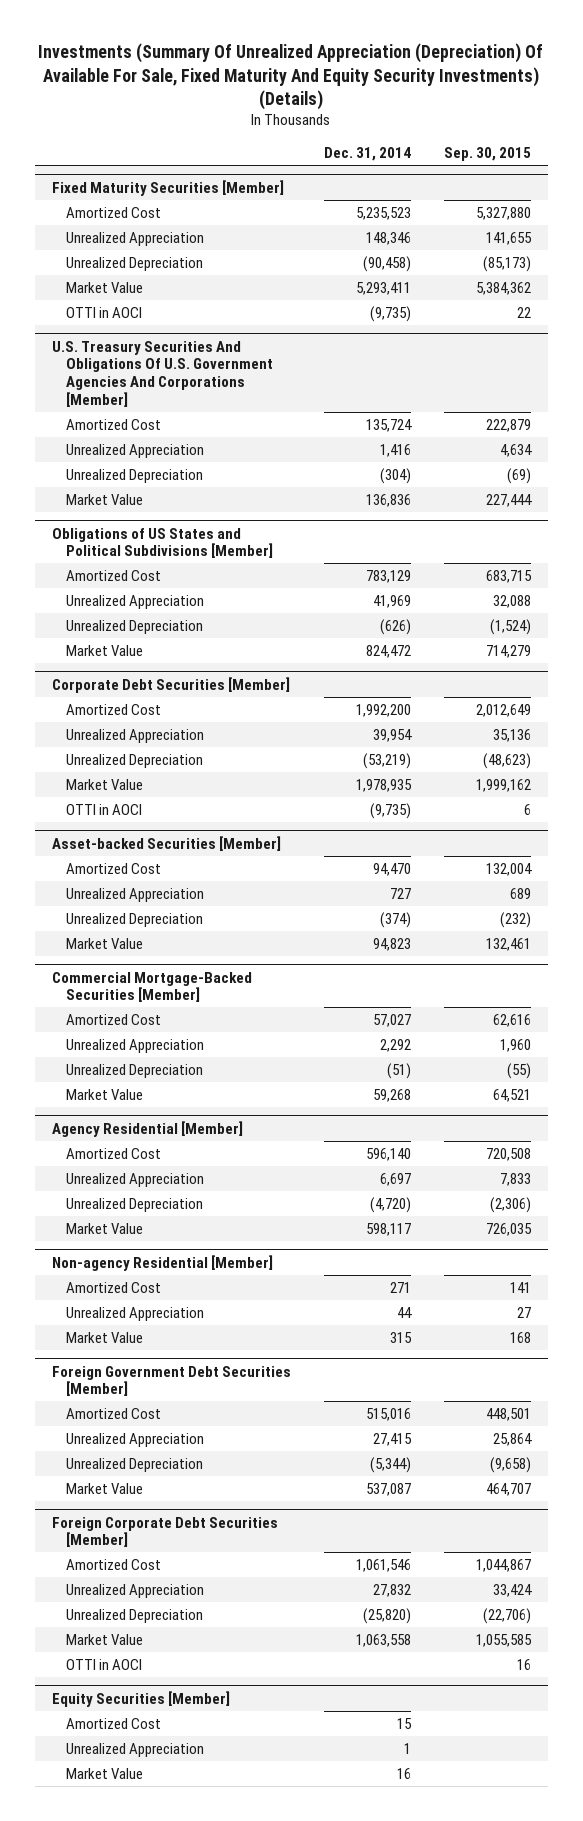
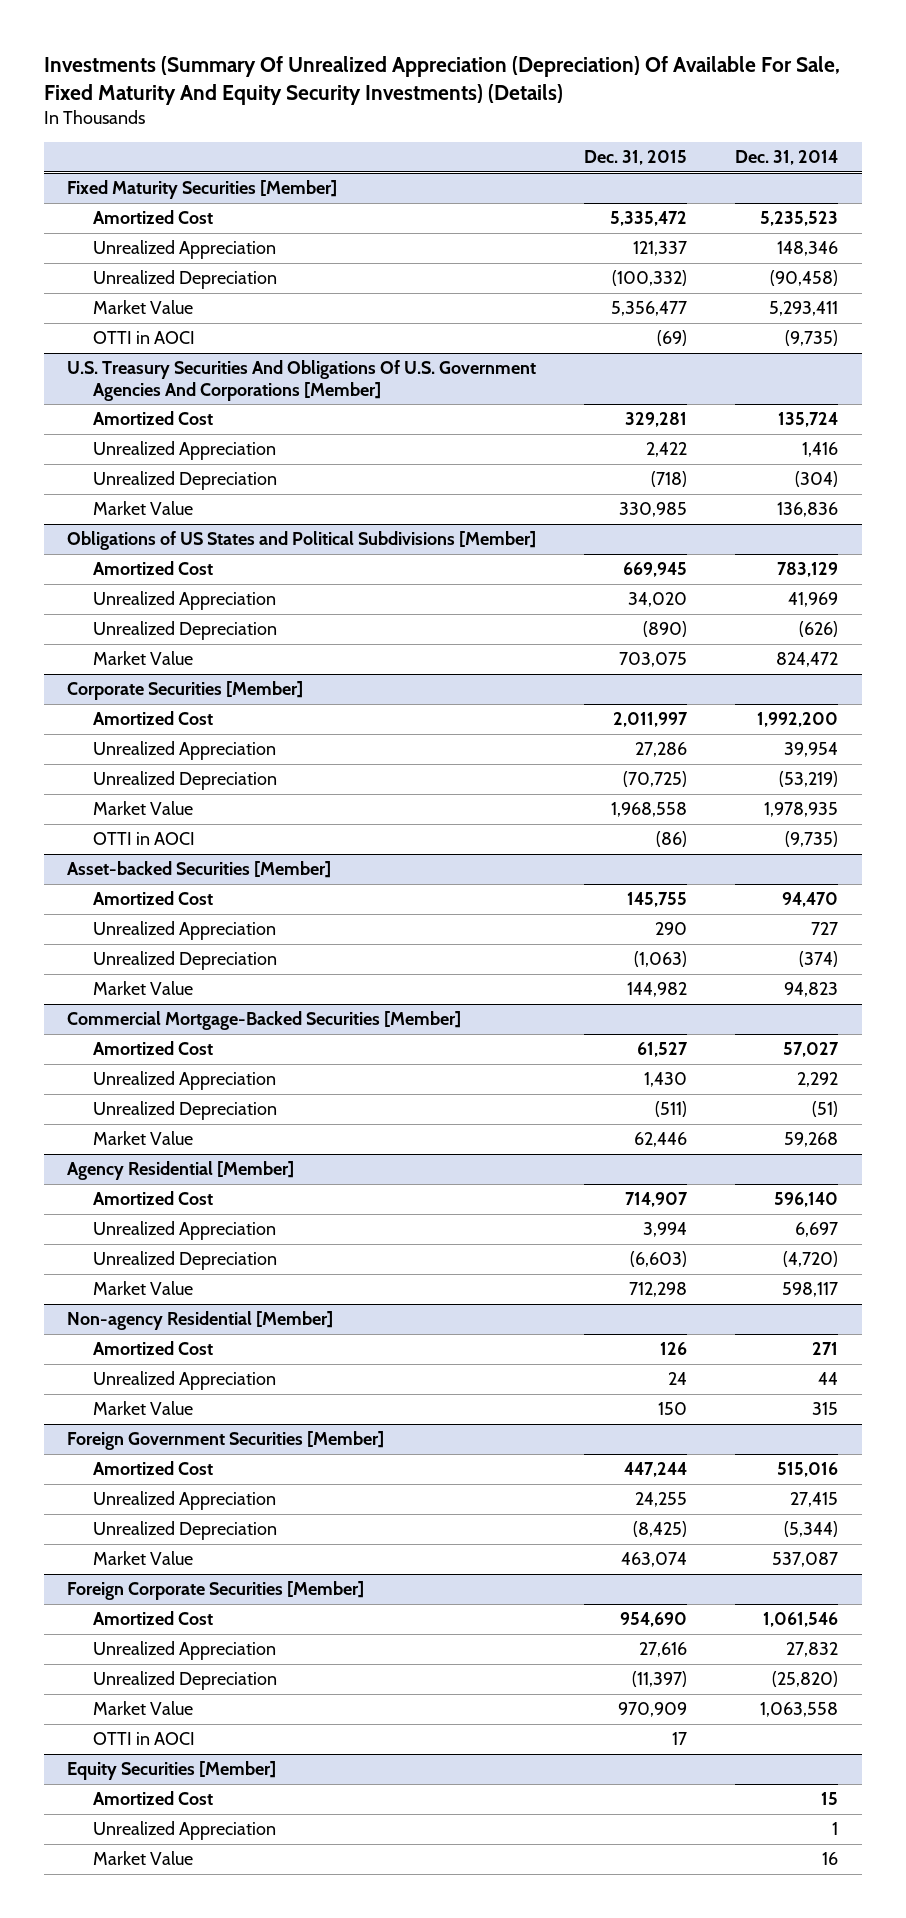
[444,147,532,162] Sep. 30, 2015 -> none
none -> [584,150,688,166] Dec. 31, 2015
[51,676,290,693] Corporate Debt Securities [Member] -> [67,681,304,701] Corporate Securities [Member]
[51,1365,291,1397] Foreign Government Debt Securities [Member] -> [67,1431,385,1451] Foreign Government Securities [Member]
[51,1516,278,1548] Foreign Corporate Debt Securities [Member] -> [67,1581,365,1601] Foreign Corporate Securities [Member]

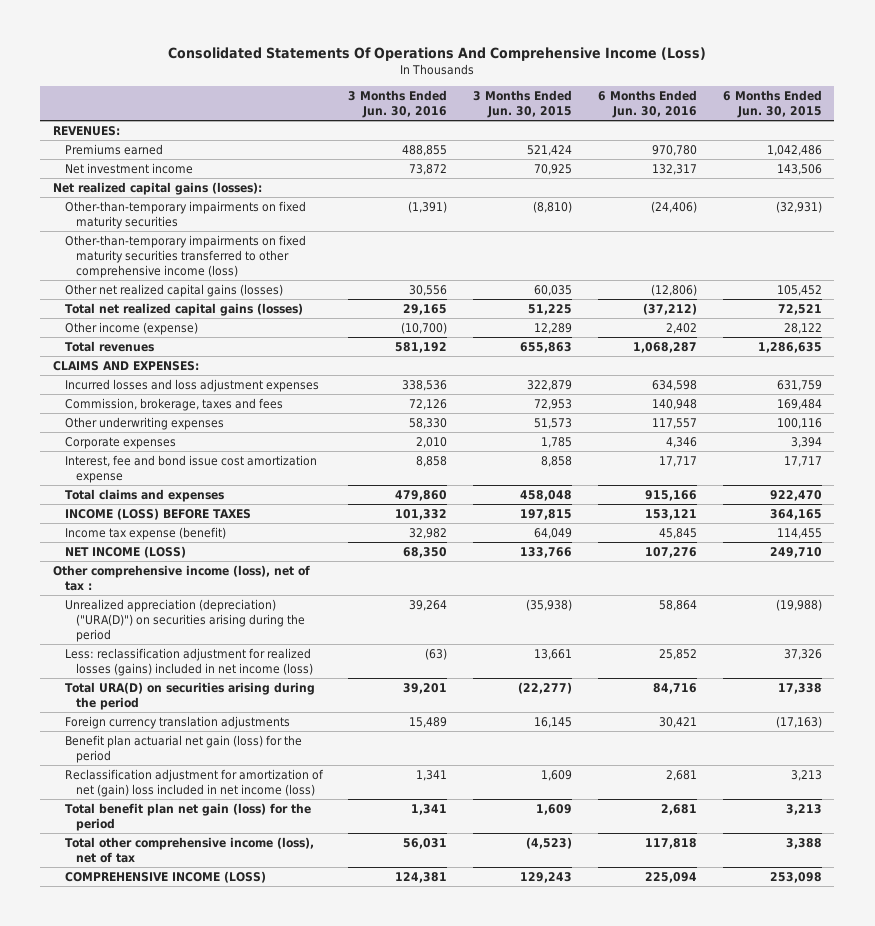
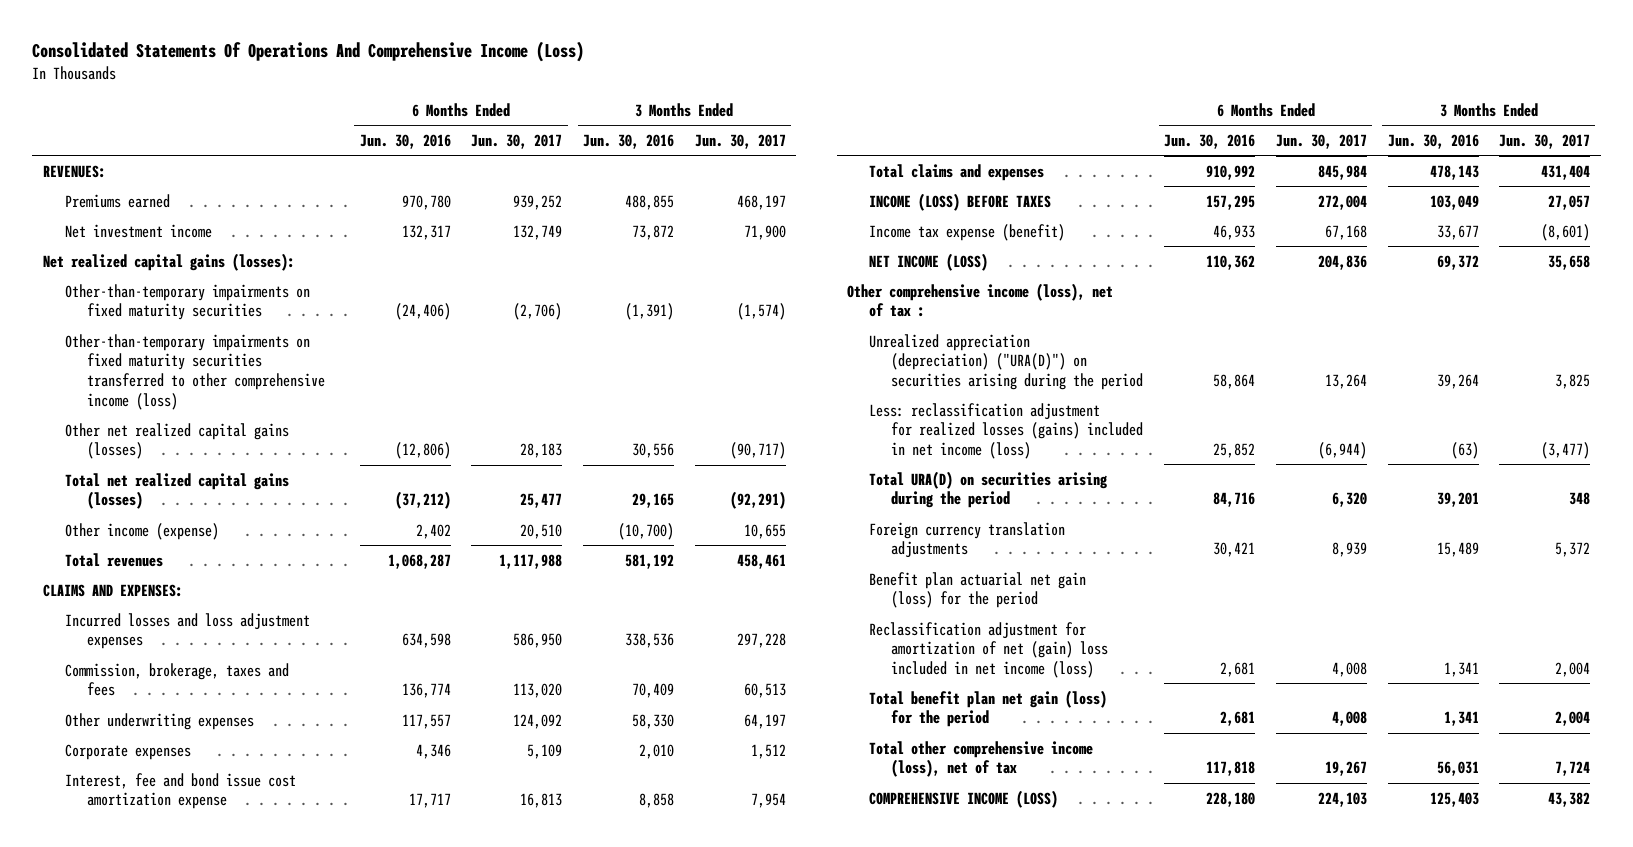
[473,90,573,119] 3 Months Ended Jun. 30, 2015 -> none
[722,90,822,119] 6 Months Ended Jun. 30, 2015 -> none
none -> [471,134,563,150] Jun. 30, 2017
none -> [694,134,786,150] Jun. 30, 2017
[409,398,448,410] 72,126 -> [632,683,675,699] 70,409
[651,398,697,410] 140,948 -> [401,683,451,699] 136,774
[395,489,448,501] 479,860 -> [1429,164,1479,180] 478,143
[644,489,697,501] 915,166 -> [1206,164,1256,180] 910,992
[395,508,448,520] 101,332 -> [1429,194,1479,210] 103,049
[644,508,697,520] 153,121 -> [1206,194,1256,210] 157,295
[409,527,448,539] 32,982 -> [1436,224,1479,240] 33,677
[658,527,697,539] 45,845 -> [1213,224,1256,240] 46,933
[403,546,448,558] 68,350 -> [1436,254,1479,270] 69,372
[644,546,697,558] 107,276 -> [1206,254,1256,270] 110,362
[395,871,448,883] 124,381 -> [1429,791,1479,807] 125,403
[644,871,697,883] 225,094 -> [1206,791,1256,807] 228,180

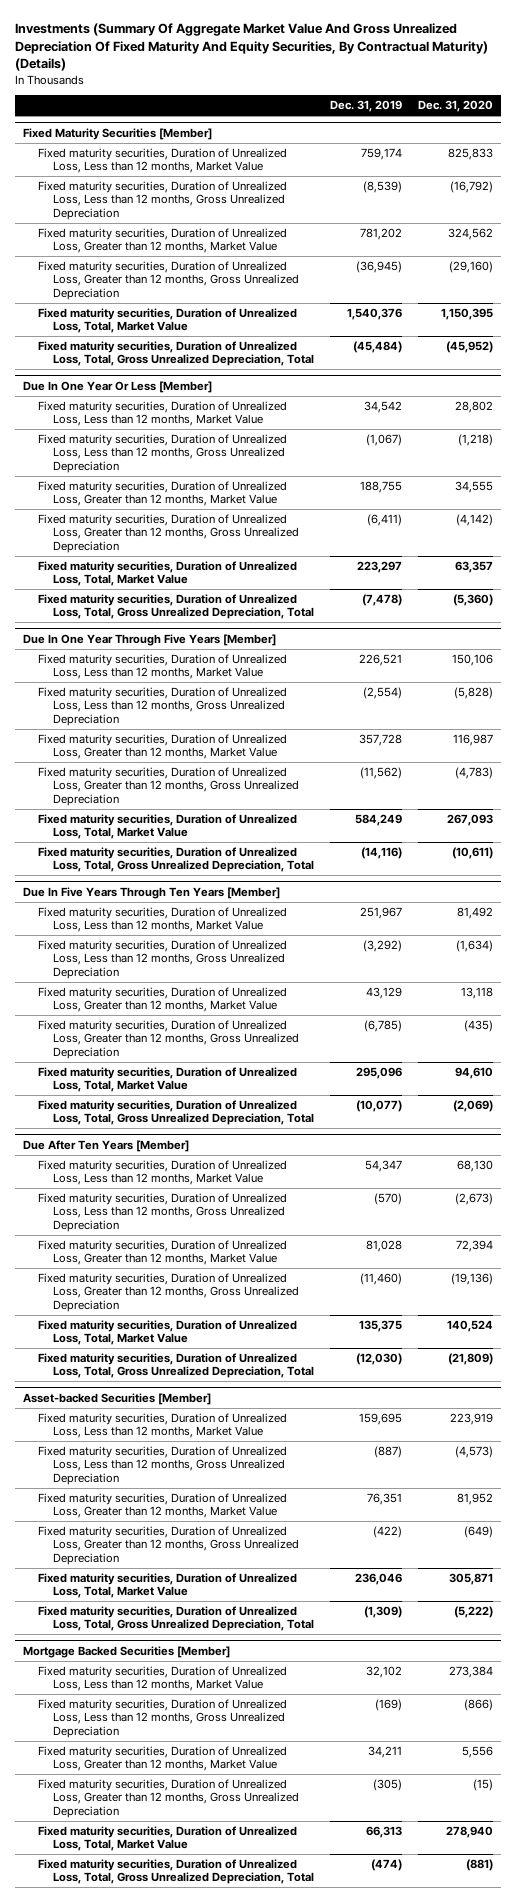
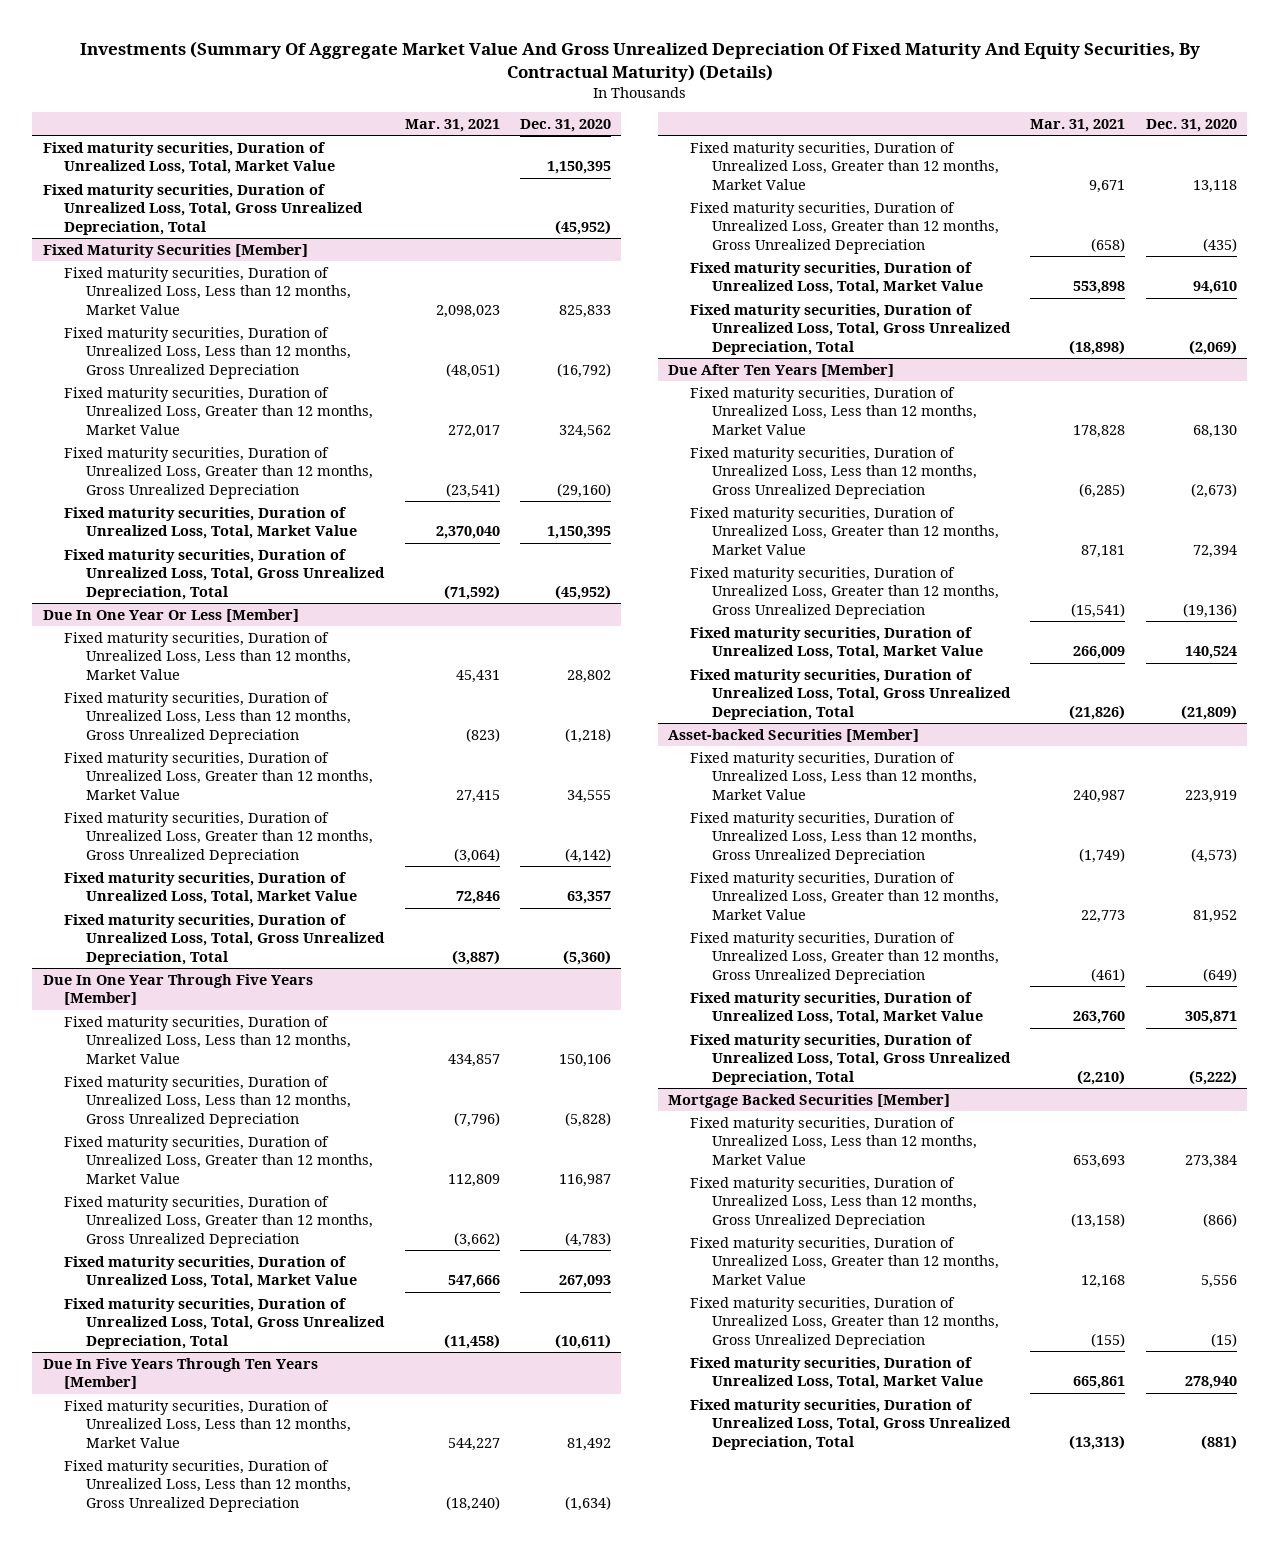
[329,100,402,113] Dec. 31, 2019 -> none
none -> [404,118,500,132] Mar. 31, 2021
none -> [42,141,336,175] Fixed maturity securities, Duration of Unrealized Loss, Total, Market Value
none -> [42,183,364,235] Fixed maturity securities, Duration of Unrealized Loss, Total, Gross Unrealized Depreciation, Total

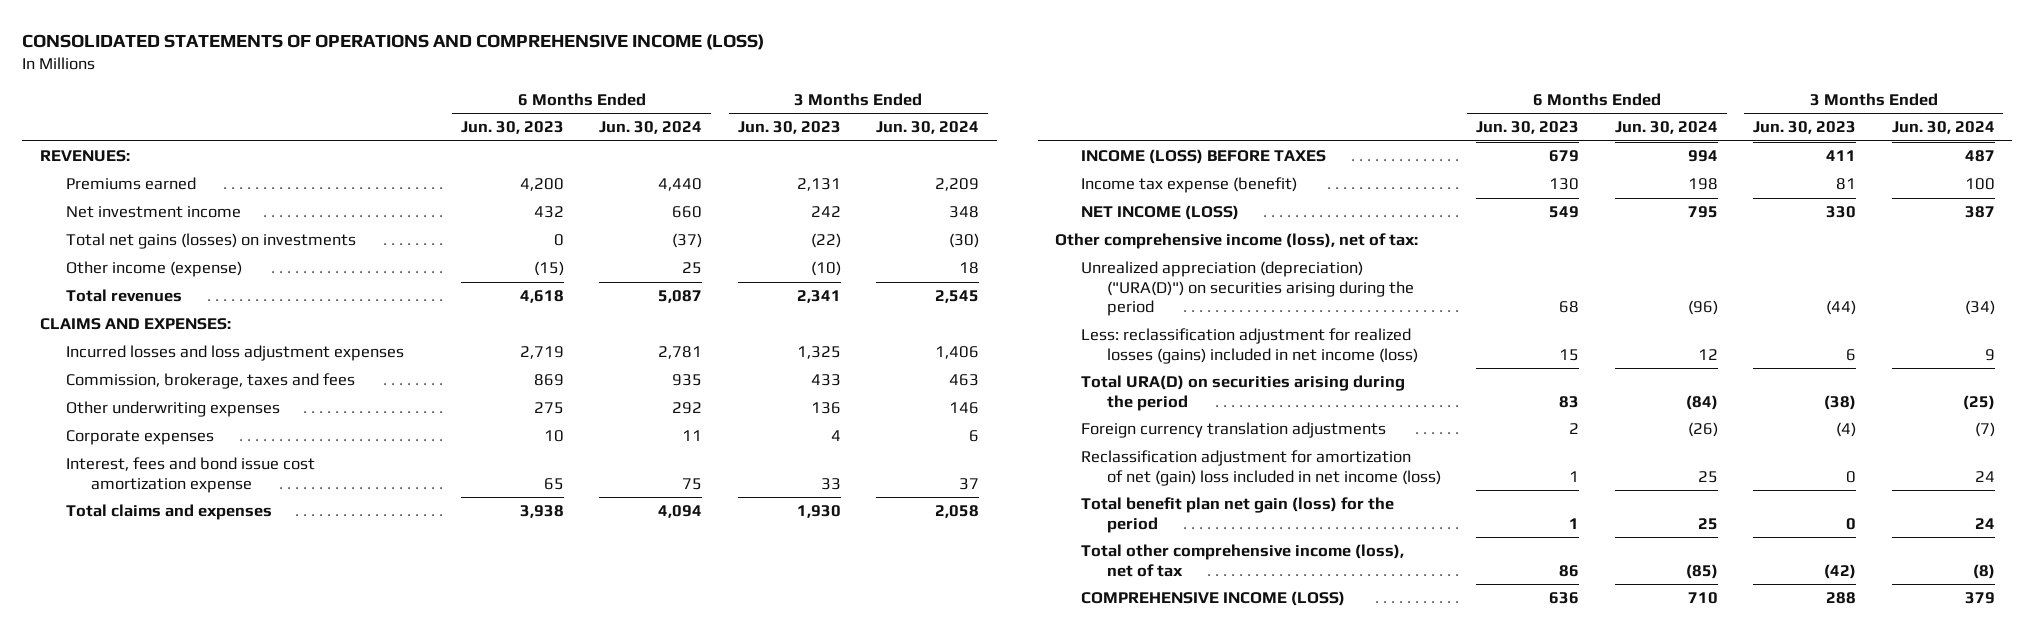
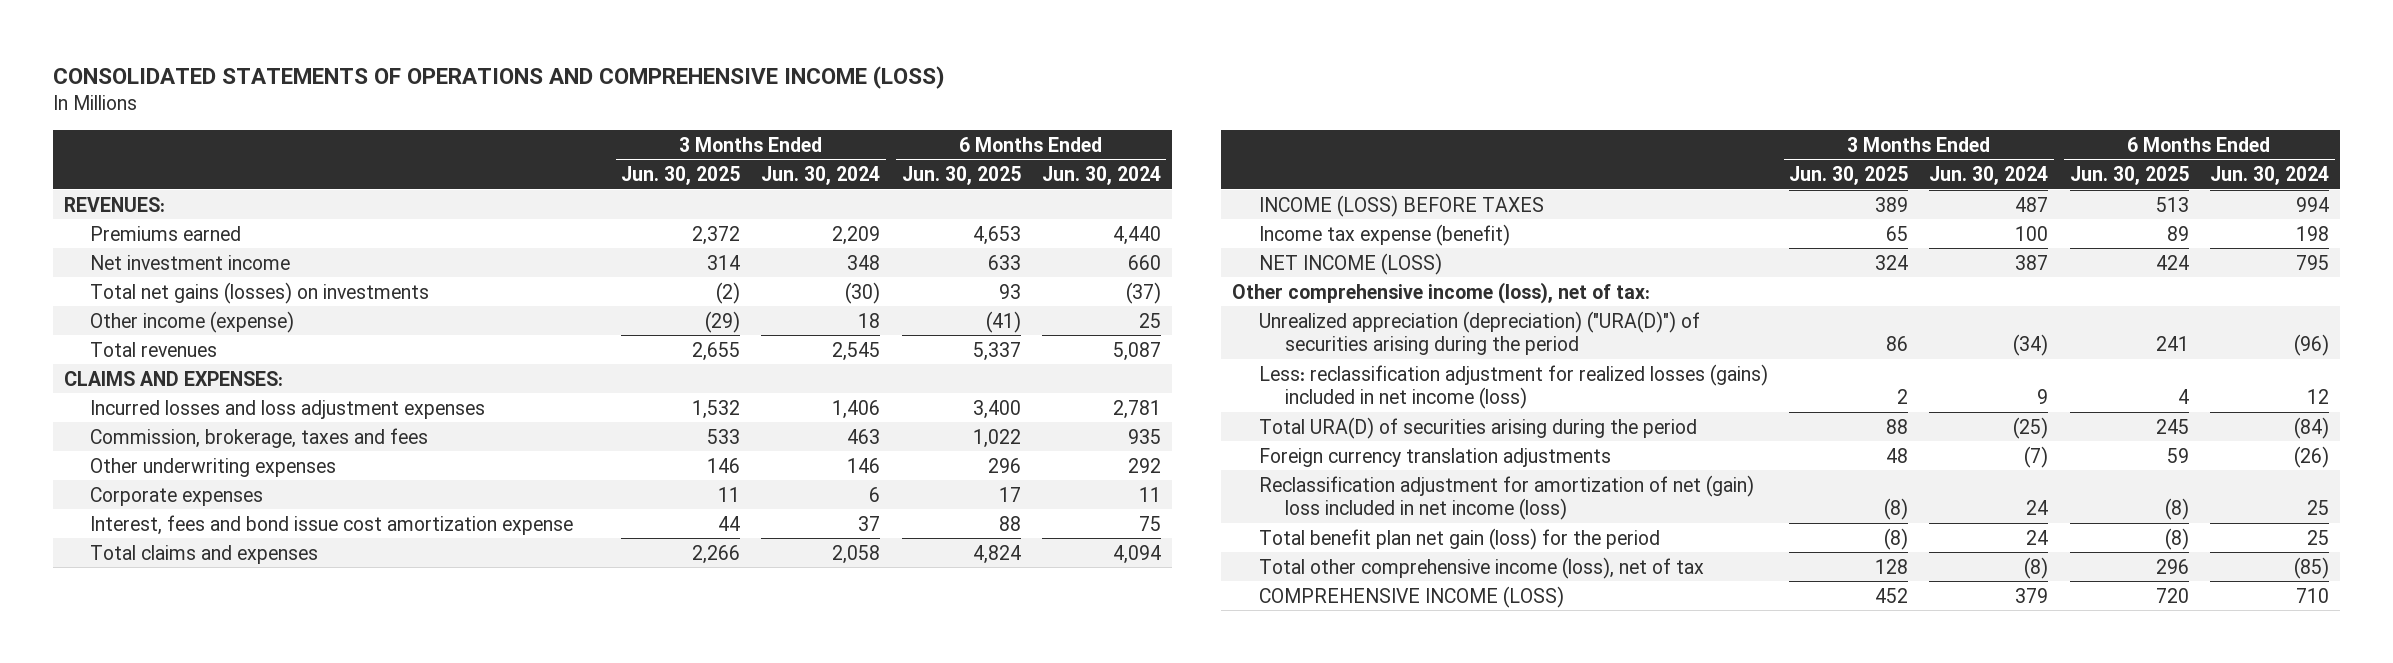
[460,121,564,135] Jun. 30, 2023 -> none
[737,121,841,135] Jun. 30, 2023 -> none
none -> [620,166,740,186] Jun. 30, 2025
none -> [901,166,1021,186] Jun. 30, 2025
[1081,261,1414,317] Unrealized appreciation (depreciation) ("URA(D)") on securities arising during the period -> [1258,310,1700,356] Unrealized appreciation (depreciation) ("URA(D)") of securities arising during the period
[1081,375,1406,411] Total URA(D) on securities arising during the period -> [1258,416,1697,439] Total URA(D) of securities arising during the period

